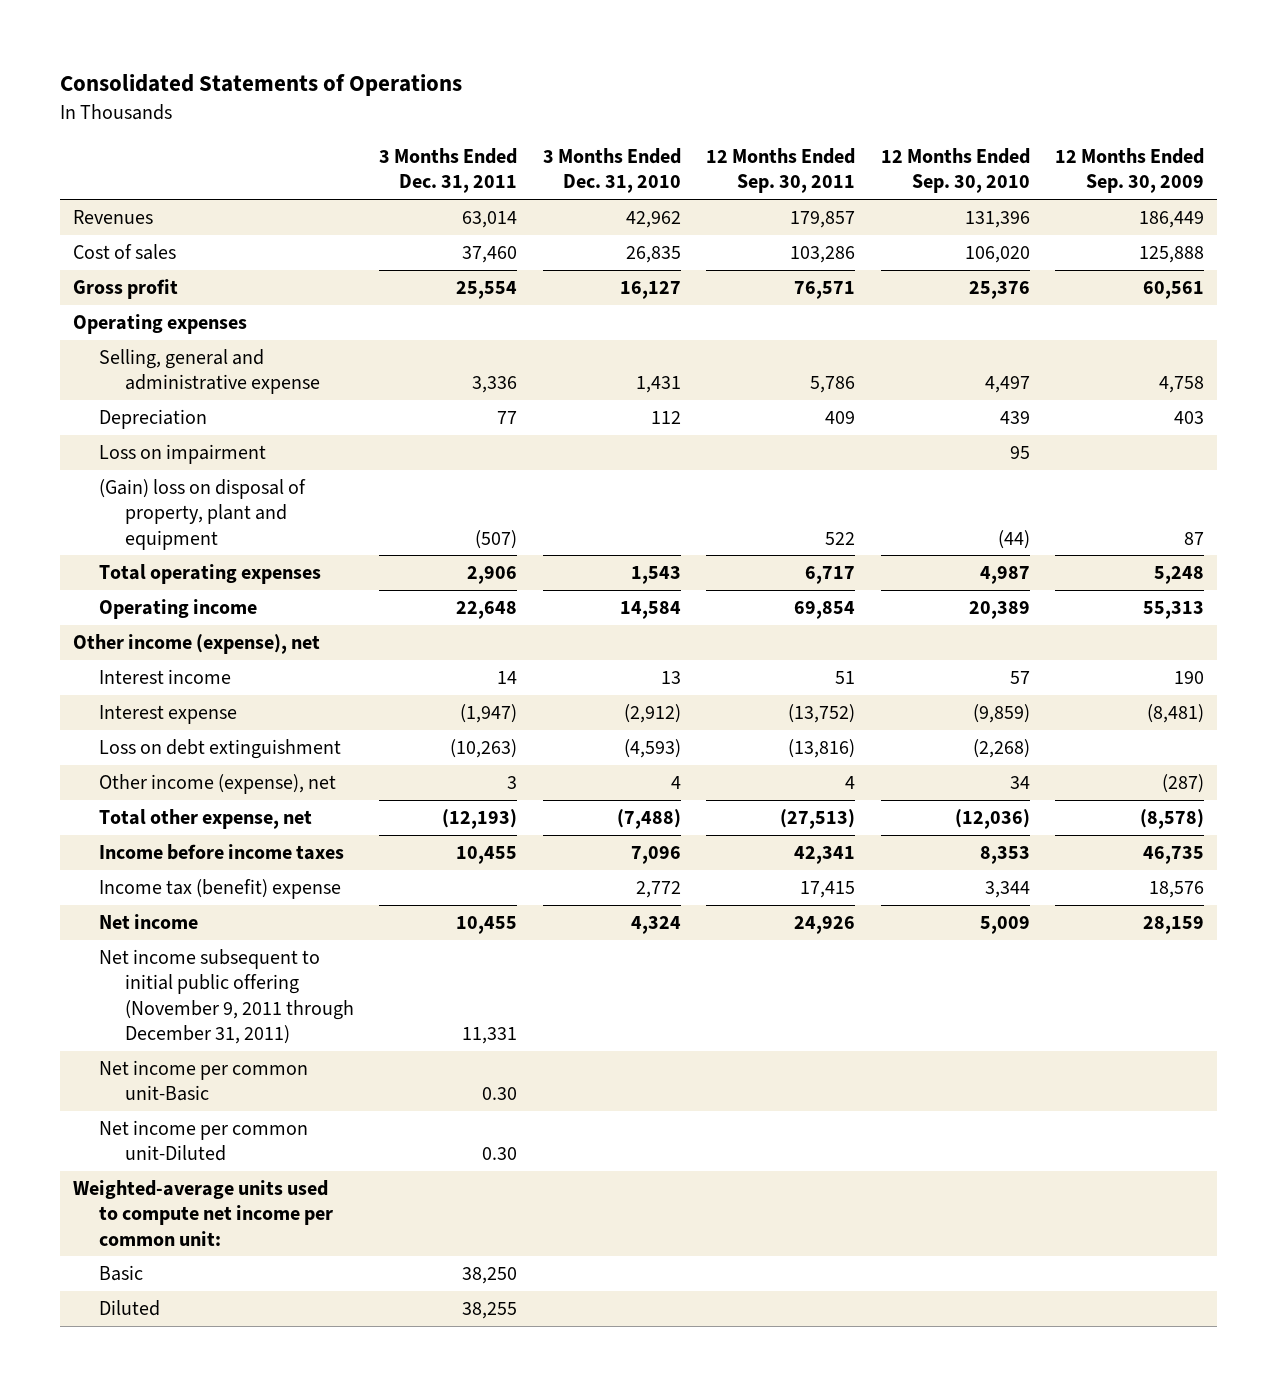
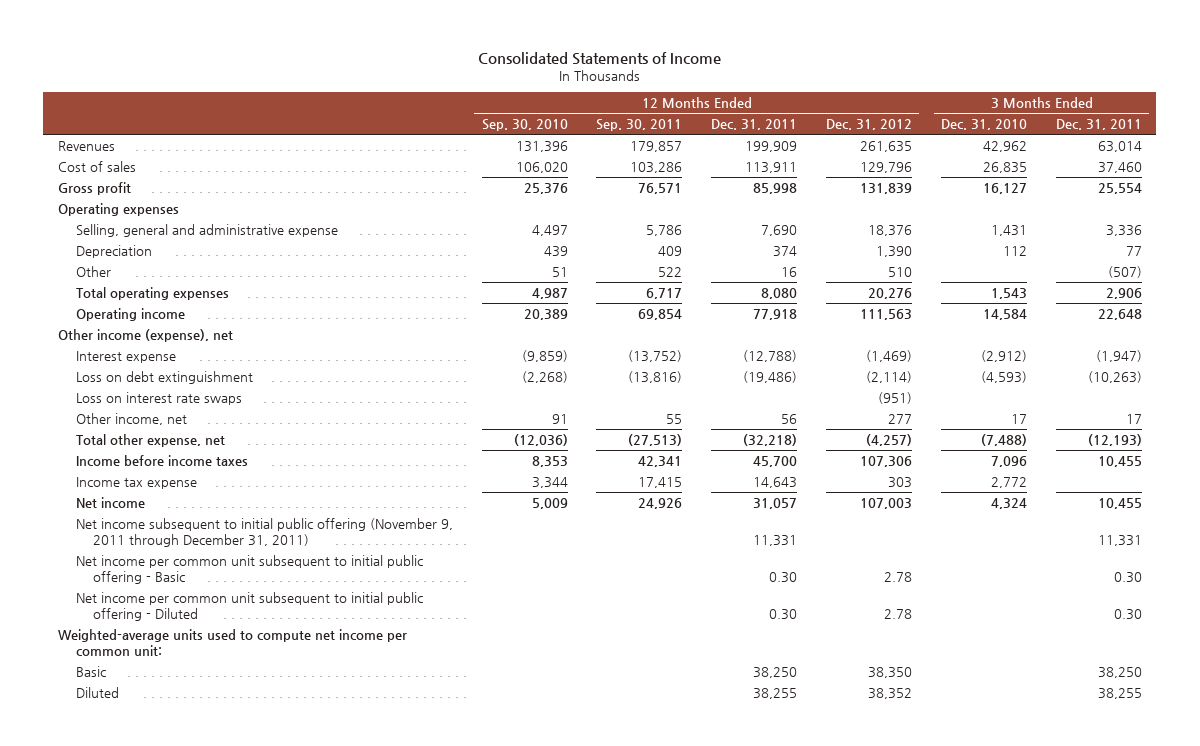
[60,74,463,97] Consolidated Statements of Operations -> [477,51,721,65] Consolidated Statements of Income
[1055,148,1205,194] 12 Months Ended Sep. 30, 2009 -> none
none -> [711,118,798,130] Dec. 31, 2011
none -> [826,118,913,130] Dec. 31, 2012
[98,444,266,465] Loss on impairment -> none
[98,479,306,550] (Gain) loss on disposal of property, plant and equipment -> none
none -> [75,265,111,277] Other
[98,669,231,685] Interest income -> none
none -> [75,391,242,405] Loss on interest rate swaps
[98,774,336,795] Other income (expense), net -> [75,412,187,425] Other income, net
[507,776,518,790] 3 -> [1126,413,1143,424] 17
[670,776,681,790] 4 -> [1011,413,1028,424] 17
[845,776,856,790] 4 -> [666,413,683,424] 55
[1009,776,1030,790] 34 -> [551,413,568,424] 91
[98,879,341,900] Income tax (benefit) expense -> [75,476,197,489] Income tax expense
[98,1060,308,1102] Net income per common unit-Basic -> [75,554,423,584] Net income per common unit subsequent to initial public offering - Basic
[98,1120,308,1162] Net income per common unit-Diluted -> [75,591,423,621] Net income per common unit subsequent to initial public offering - Diluted

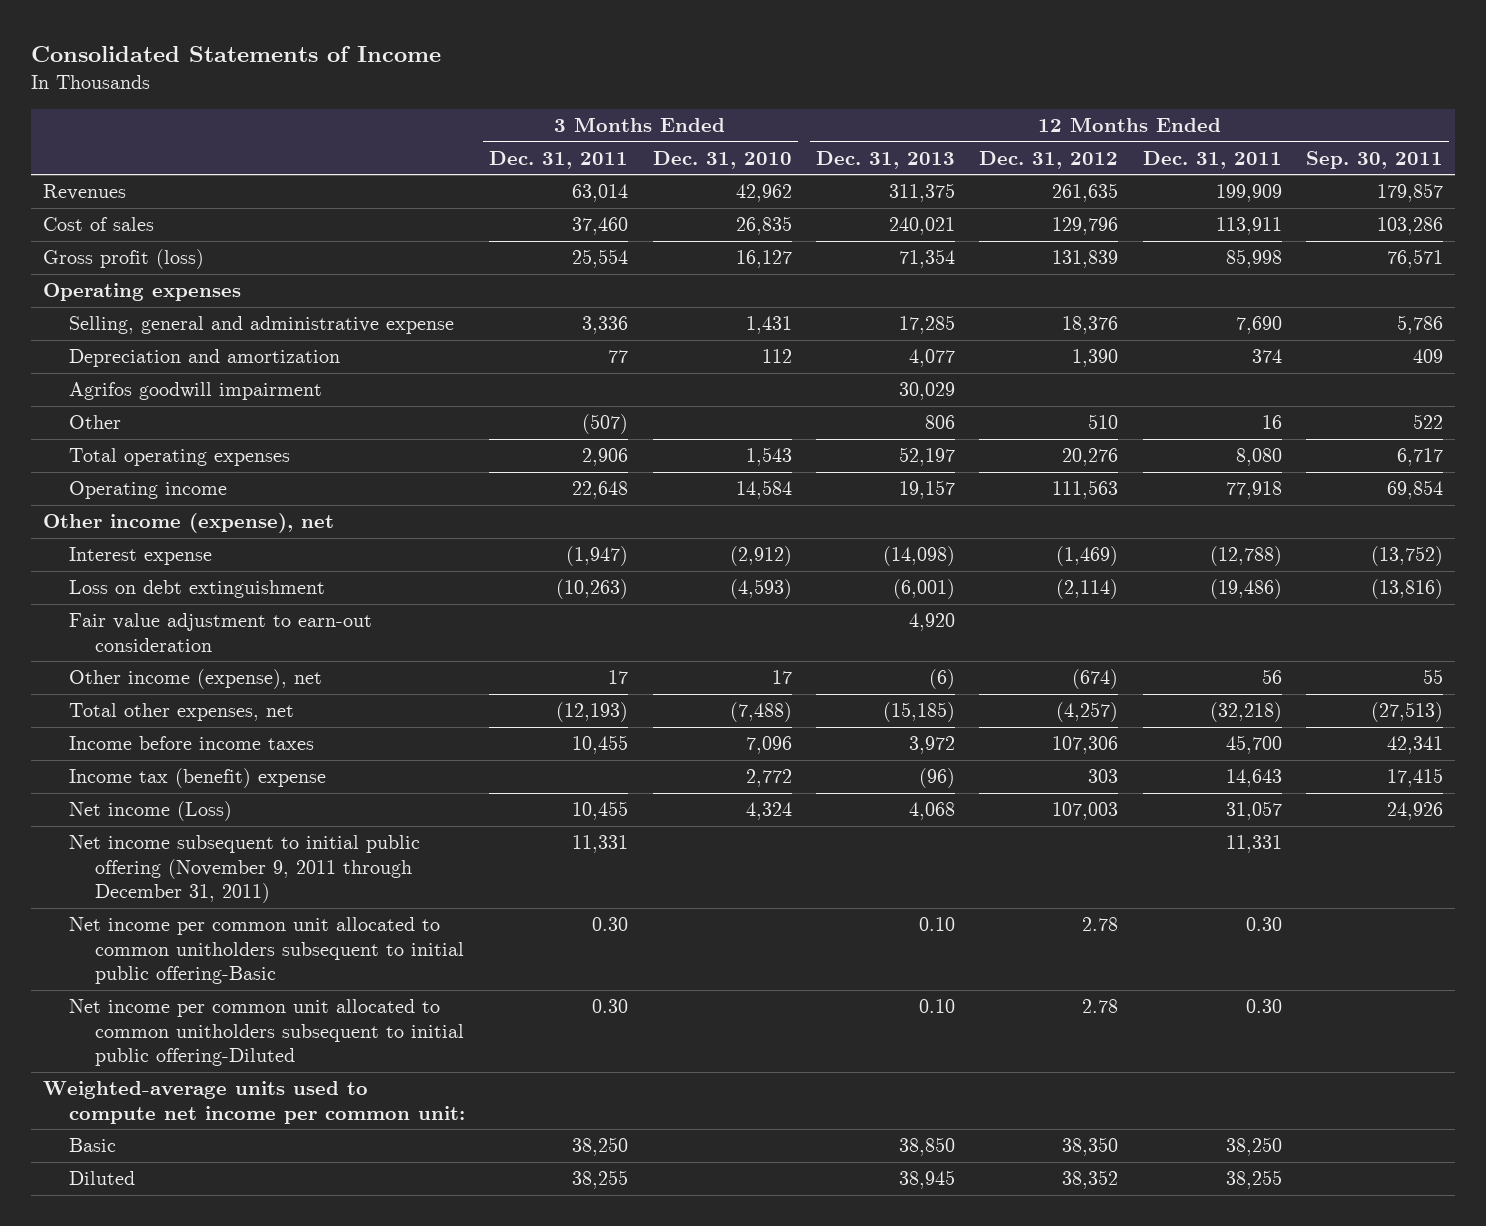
[481,118,568,131] Sep. 30, 2010 -> none
none -> [816,150,956,169] Dec. 31, 2013
[57,181,131,195] Gross profit -> [42,249,204,270] Gross profit (loss)
[75,244,152,258] Depreciation -> [68,349,340,368] Depreciation and amortization
none -> [68,382,322,401] Agrifos goodwill impairment
[75,391,242,405] Loss on interest rate swaps -> none
none -> [68,613,372,652] Fair value adjustment to earn-out consideration
[75,412,187,425] Other income, net -> [68,669,322,690] Other income (expense), net
[888,413,913,424] 277 -> [1072,669,1119,690] (674)
[75,433,225,447] Total other expense, net -> [68,703,294,722] Total other expenses, net
[75,476,197,489] Income tax expense -> [68,768,326,789] Income tax (benefit) expense
[75,496,145,508] Net income -> [68,801,232,822] Net income (Loss)
[75,554,423,584] Net income per common unit subsequent to initial public offering - Basic -> [68,917,464,985] Net income per common unit allocated to common unitholders subsequent to initial public offering-Basic
[75,591,423,621] Net income per common unit subsequent to initial public offering - Diluted -> [68,999,464,1067] Net income per common unit allocated to common unitholders subsequent to initial public offering-Diluted

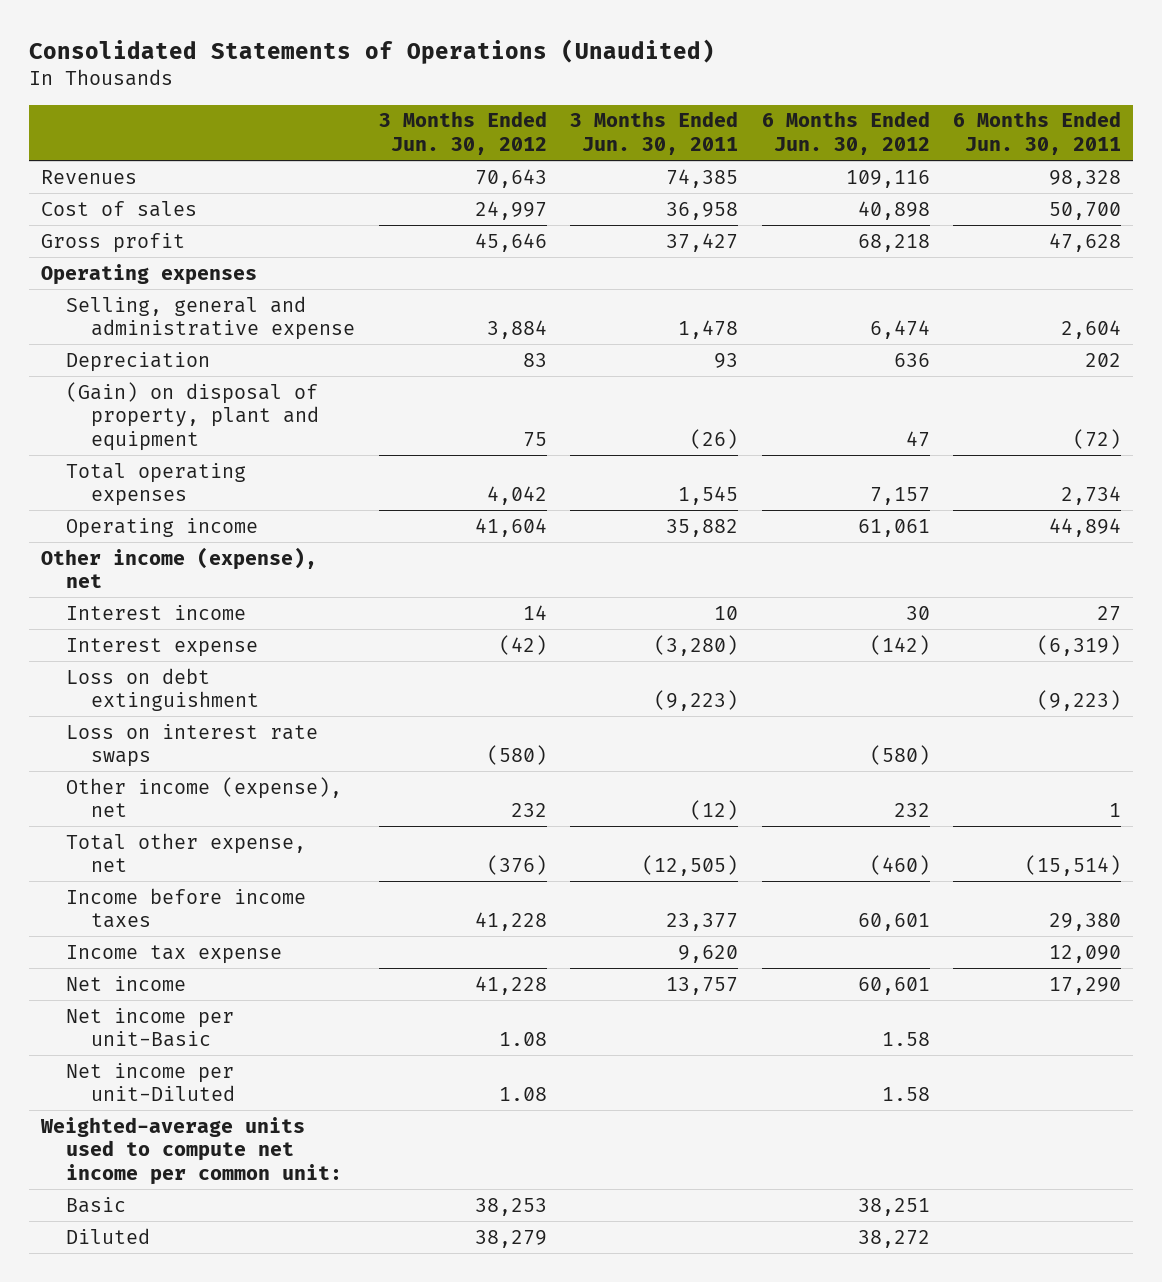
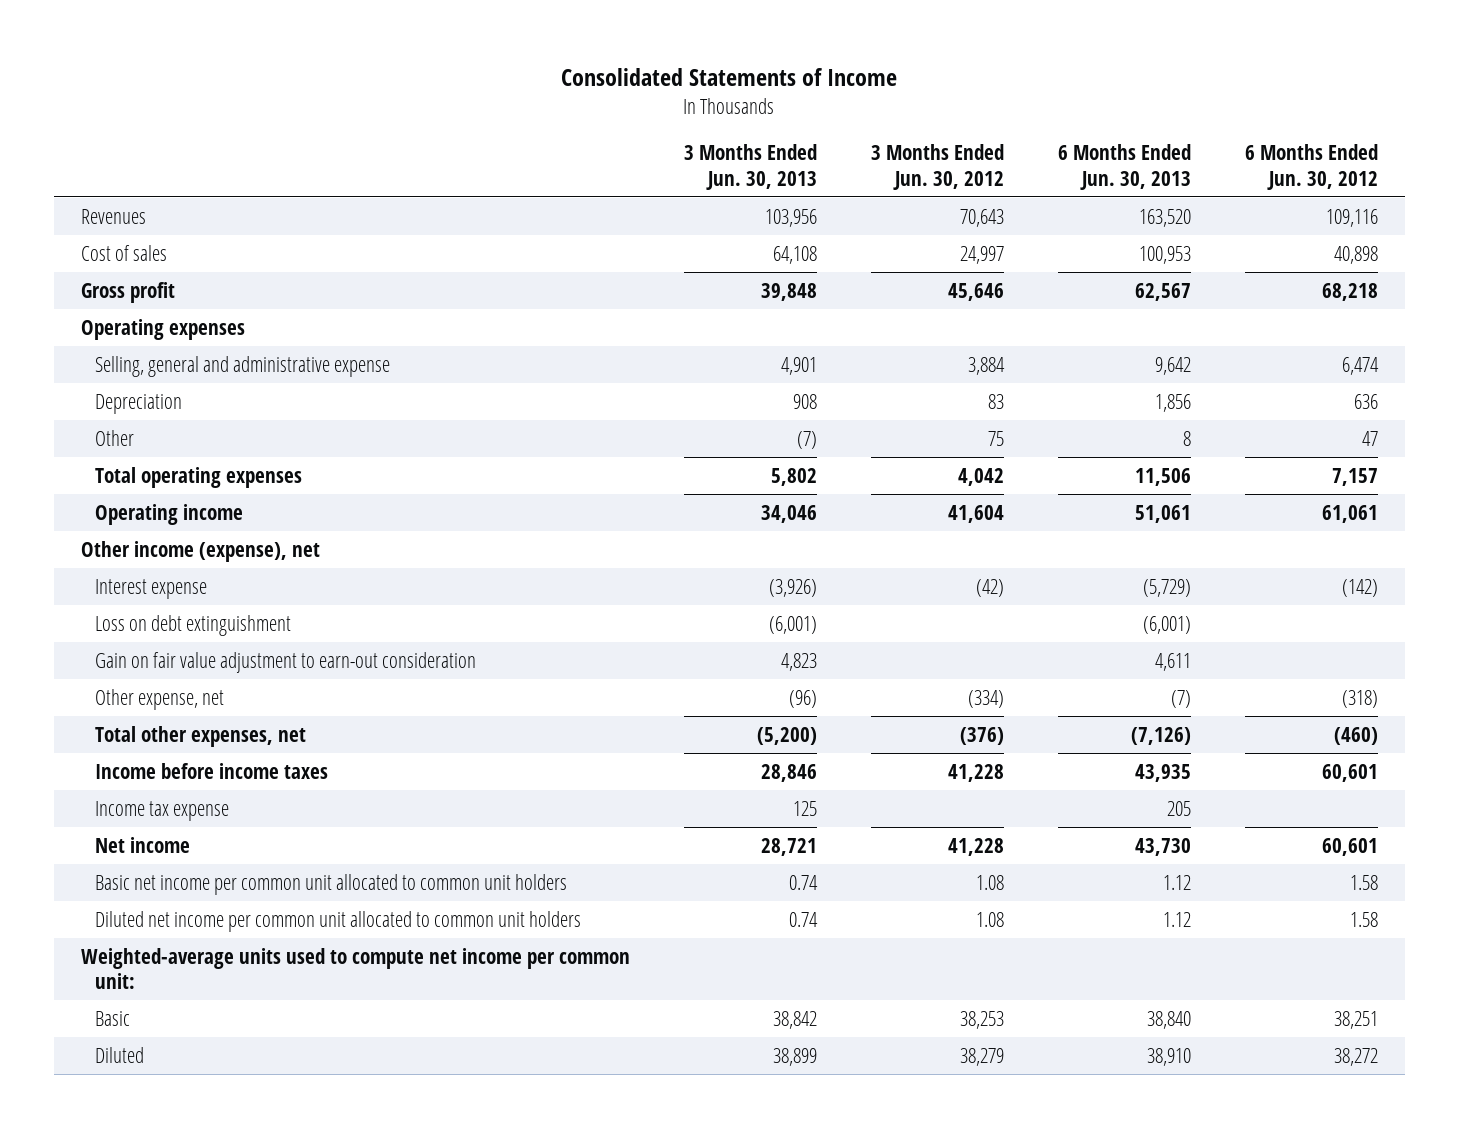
[29,39,716,65] Consolidated Statements of Operations (Unaudited) -> [561,67,898,86] Consolidated Statements of Income
[570,111,739,155] 3 Months Ended Jun. 30, 2011 -> none
[953,111,1122,155] 6 Months Ended Jun. 30, 2011 -> none
none -> [683,144,817,190] 3 Months Ended Jun. 30, 2013
none -> [1057,144,1191,190] 6 Months Ended Jun. 30, 2013
[66,381,320,451] (Gain) on disposal of property, plant and equipment -> [95,429,135,446] Other
[66,604,247,620] Interest income -> none
[66,723,319,768] Loss on interest rate swaps -> none
none -> [95,651,477,673] Gain on fair value adjustment to earn-out consideration
[66,776,343,818] Other income (expense), net -> [95,688,225,710] Other expense, net
[510,803,547,818] 232 -> [967,689,1004,708] (334)
[893,803,930,818] 232 -> [1341,689,1378,708] (318)
[66,832,307,873] Total other expense, net -> [95,725,307,747] Total other expenses, net
[66,1007,235,1048] Net income per unit-Basic -> [95,873,568,895] Basic net income per common unit allocated to common unit holders
[66,1062,236,1102] Net income per unit-Diluted -> [95,910,582,932] Diluted net income per common unit allocated to common unit holders

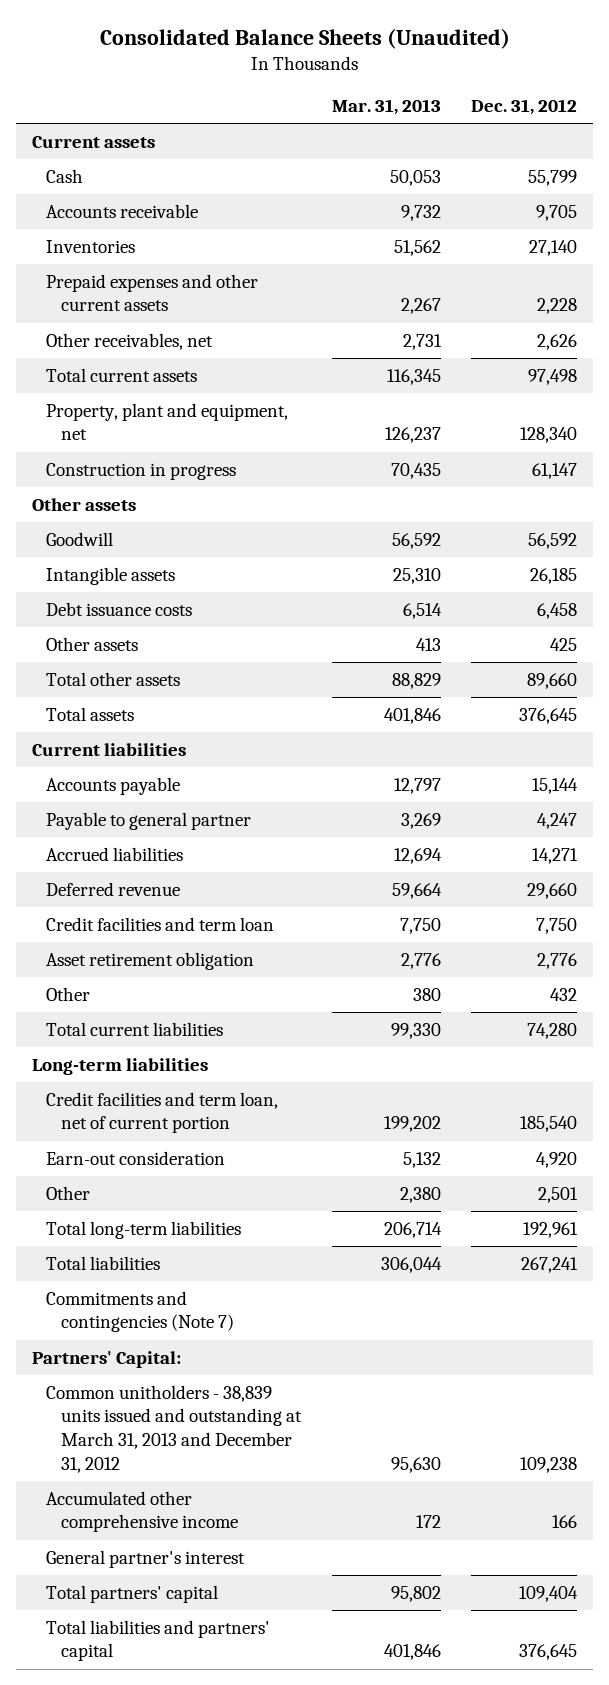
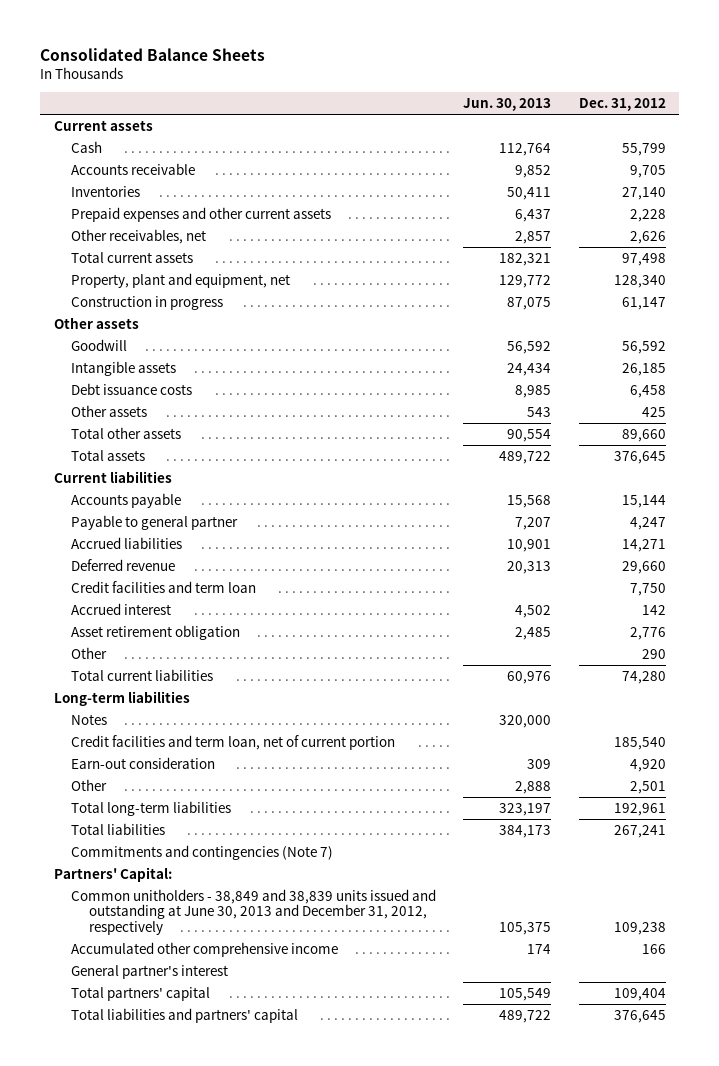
[99,27,510,49] Consolidated Balance Sheets (Unaudited) -> [39,47,265,61] Consolidated Balance Sheets
[331,99,441,116] Mar. 31, 2013 -> none
none -> [463,98,552,112] Jun. 30, 2013
none -> [71,602,172,615] Accrued interest
[550,987,578,1001] 432 -> [641,648,666,659] 290
none -> [71,713,108,725] Notes
[46,1384,302,1473] Common unitholders - 38,839 units issued and outstanding at March 31, 2013 and December 31, 2012 -> [71,888,437,935] Common unitholders - 38,849 and 38,839 units issued and outstanding at June 30, 2013 and December 31, 2012, respectively

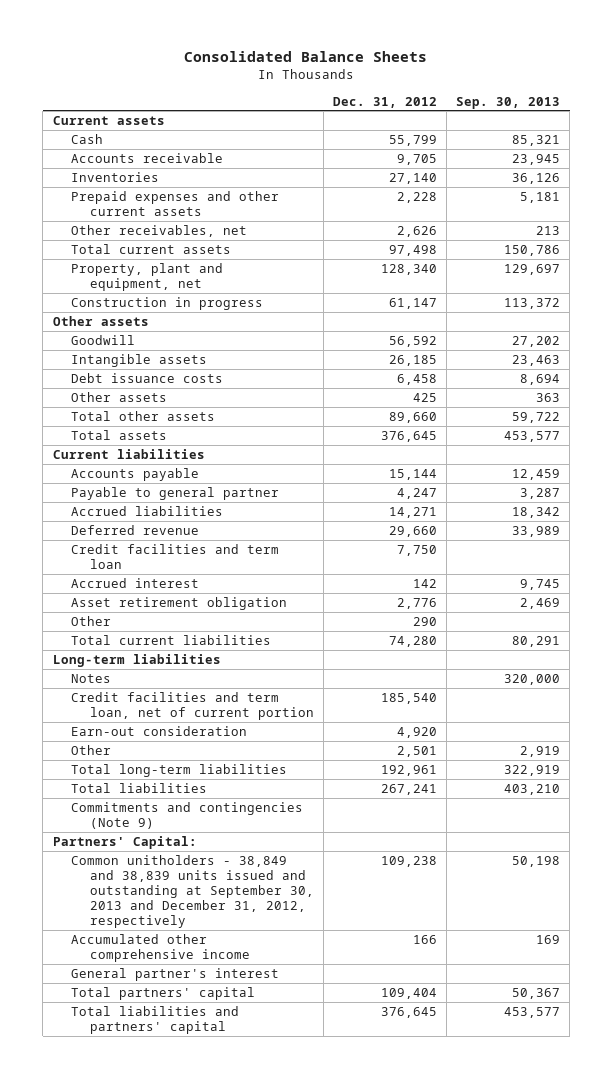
[463,98,552,112] Jun. 30, 2013 -> none
none -> [456,96,561,109] Sep. 30, 2013
[71,844,334,860] Commitments and contingencies (Note 7) -> [71,801,304,829] Commitments and contingencies (Note 9)
[71,888,437,935] Common unitholders - 38,849 and 38,839 units issued and outstanding at June 30, 2013 and December 31, 2012, respectively -> [71,854,315,928] Common unitholders - 38,849 and 38,839 units issued and outstanding at September 30, 2013 and December 31, 2012, respectively

